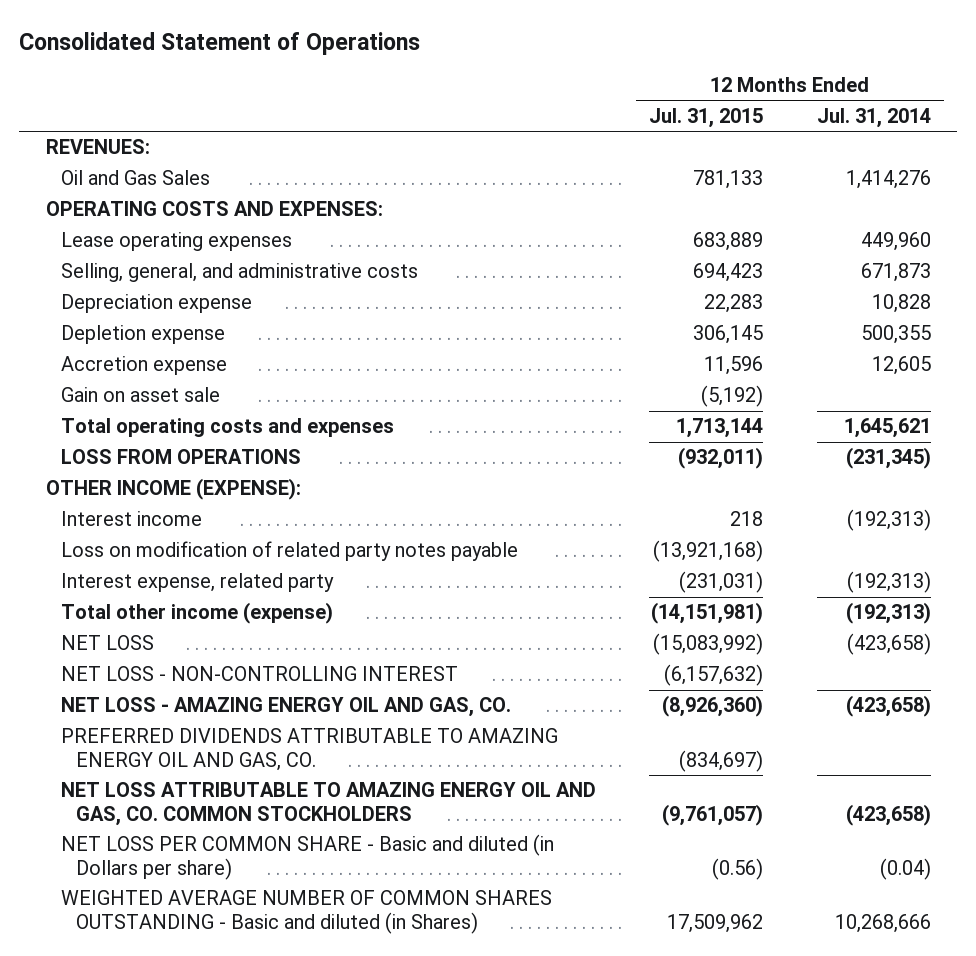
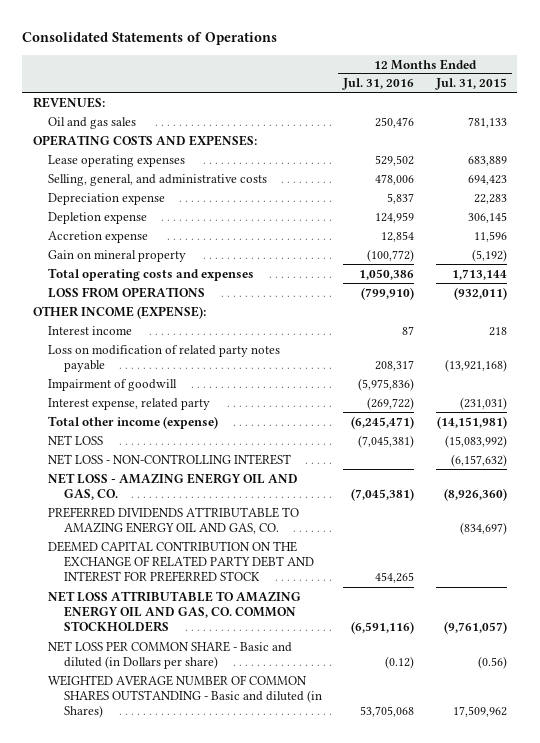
[18,31,420,55] Consolidated Statement of Operations -> [22,32,278,46] Consolidated Statements of Operations
[816,108,931,129] Jul. 31, 2014 -> none
none -> [342,78,415,91] Jul. 31, 2016
[60,170,210,186] Oil and Gas Sales -> [48,116,137,129] Oil and gas sales
[60,387,220,403] Gain on asset sale -> [48,249,187,262] Gain on mineral property
none -> [48,378,178,391] Impairment of goodwill
none -> [48,540,314,583] DEEMED CAPITAL CONTRIBUTION ON THE EXCHANGE OF RELATED PARTY DEBT AND INTEREST FOR PREFERRED STOCK

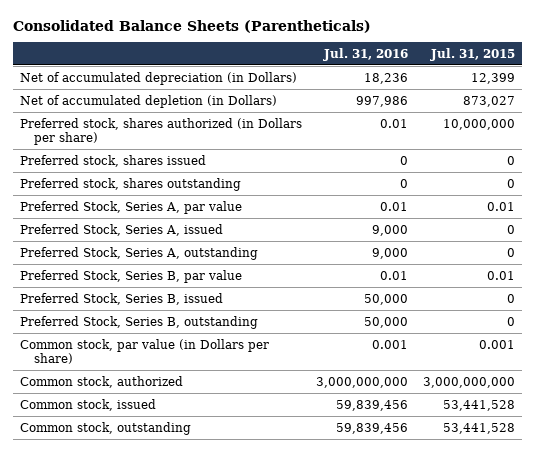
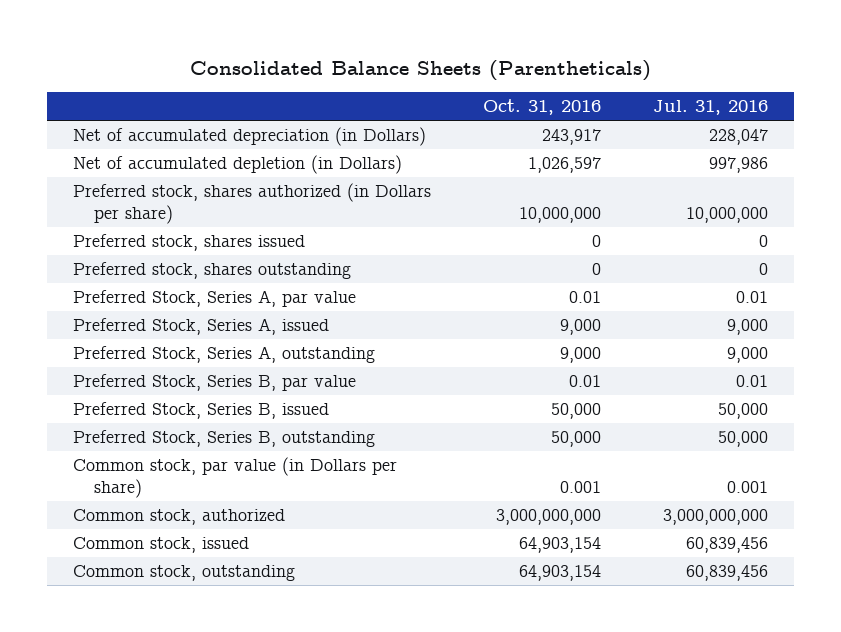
[429,47,515,61] Jul. 31, 2015 -> none
none -> [483,99,602,116] Oct. 31, 2016
[364,72,409,84] 18,236 -> [708,129,768,146] 228,047
[380,118,409,128] 0.01 -> [685,206,768,223] 10,000,000
[336,399,409,411] 59,839,456 -> [685,537,768,554] 60,839,456
[336,422,409,434] 59,839,456 -> [685,565,768,582] 60,839,456

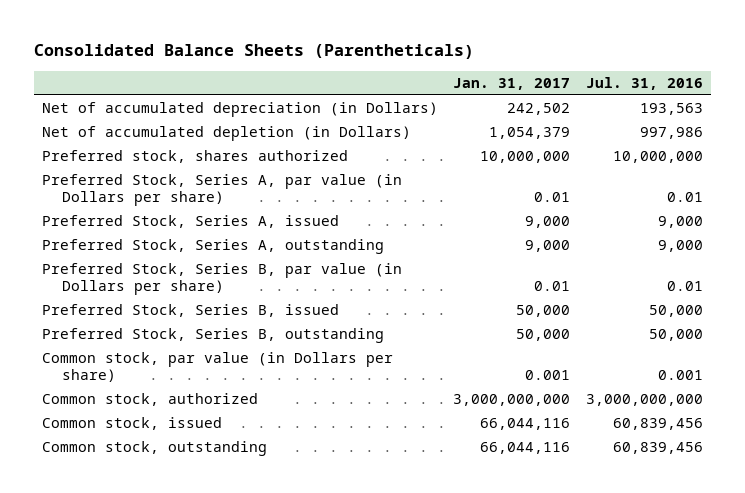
[483,99,602,116] Oct. 31, 2016 -> none
none -> [453,78,571,91] Jan. 31, 2017
[708,129,768,146] 228,047 -> [640,103,704,116] 193,563
[73,234,306,252] Preferred stock, shares issued -> none
[73,262,352,280] Preferred stock, shares outstanding -> none
[73,183,432,224] Preferred stock, shares authorized (in Dollars per share) -> [41,150,348,164] Preferred stock, shares authorized
[73,290,357,308] Preferred Stock, Series A, par value -> [41,174,402,206] Preferred Stock, Series A, par value (in Dollars per share)
[73,374,357,392] Preferred Stock, Series B, par value -> [41,263,402,295] Preferred Stock, Series B, par value (in Dollars per share)

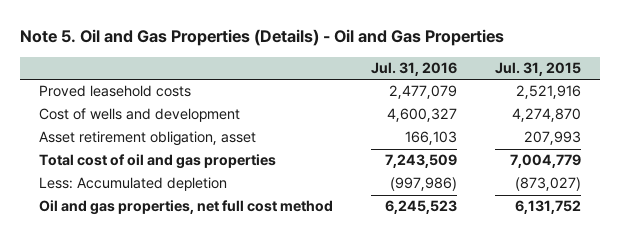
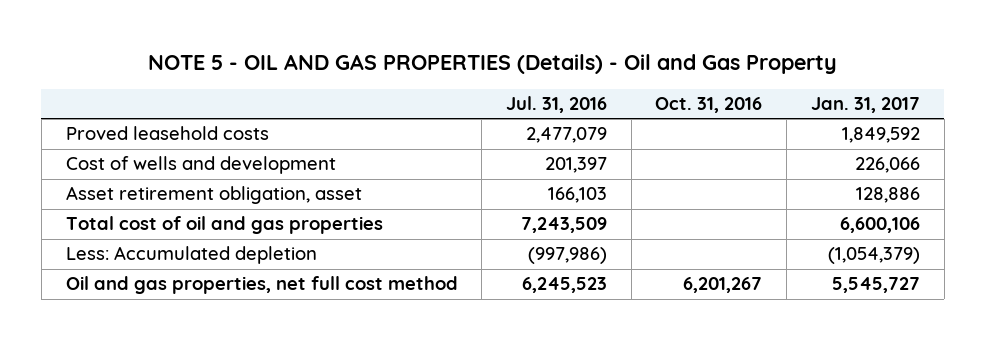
[19,29,504,47] Note 5. Oil and Gas Properties (Details) - Oil and Gas Properties -> [147,54,837,75] NOTE 5 - OIL AND GAS PROPERTIES (Details) - Oil and Gas Property
[494,61,581,76] Jul. 31, 2015 -> none
none -> [655,96,763,113] Oct. 31, 2016
none -> [810,96,920,113] Jan. 31, 2017
[386,108,457,123] 4,600,327 -> [544,157,607,174] 201,397

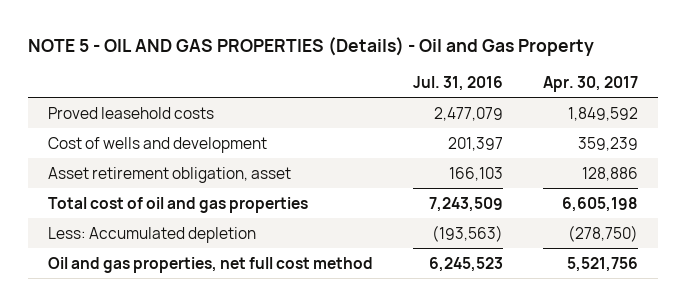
[655,96,763,113] Oct. 31, 2016 -> none
[810,96,920,113] Jan. 31, 2017 -> none
none -> [542,75,638,92] Apr. 30, 2017
[527,247,607,265] (997,986) -> [431,224,503,242] (193,563)

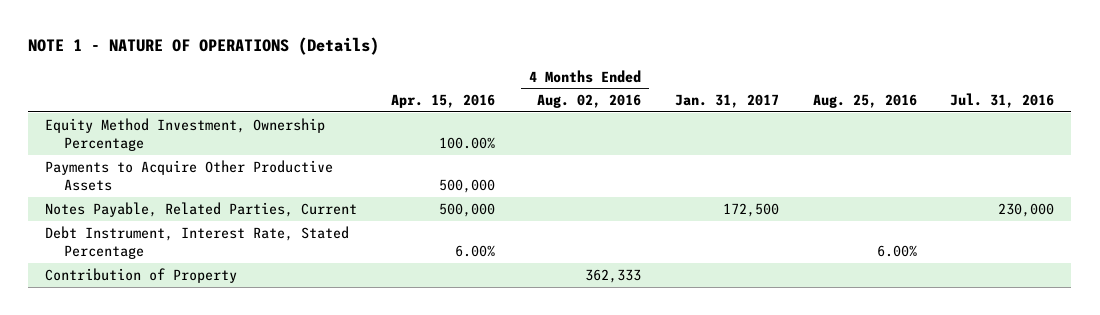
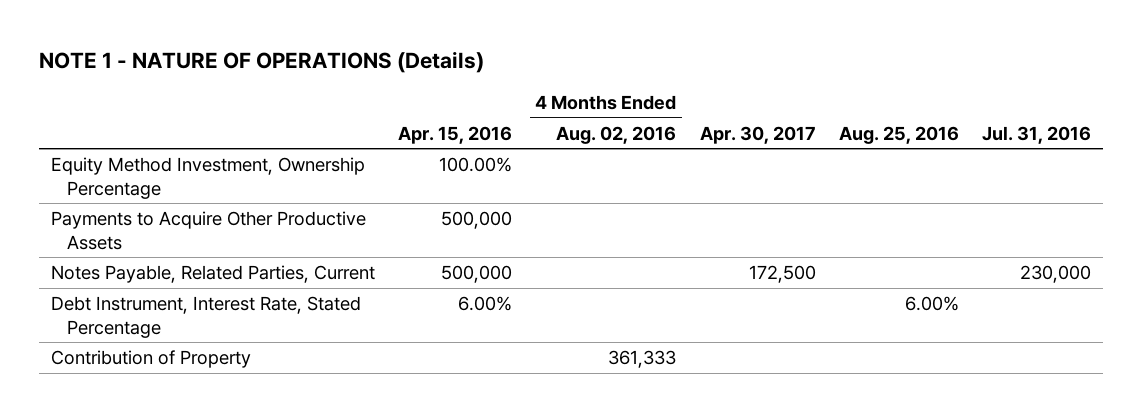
[674,94,779,109] Jan. 31, 2017 -> none
none -> [699,125,816,144] Apr. 30, 2017
[584,268,641,283] 362,333 -> [608,349,677,368] 361,333

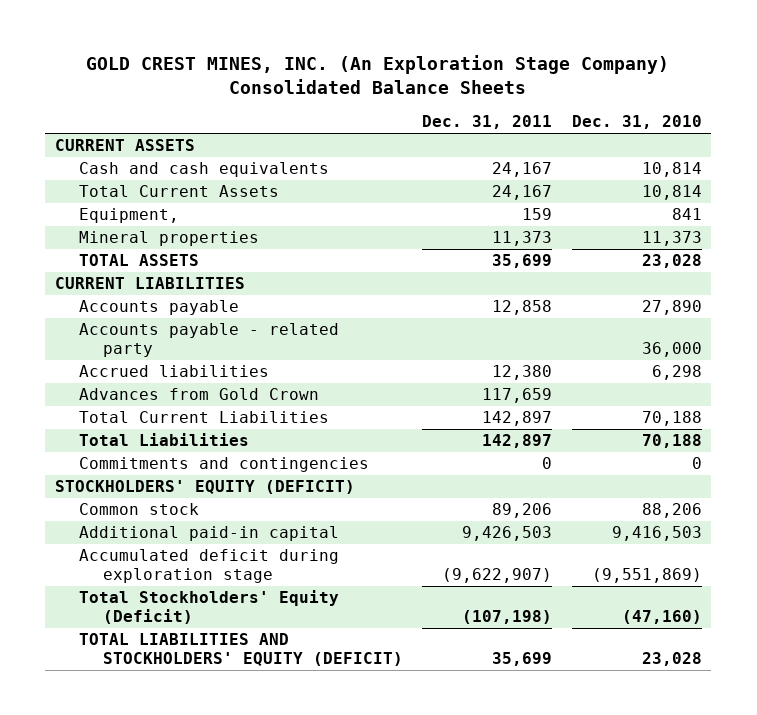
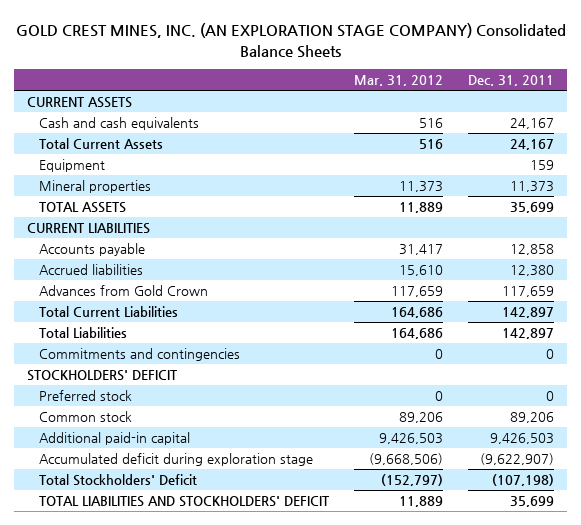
[86,54,670,95] GOLD CREST MINES, INC. (An Exploration Stage Company) Consolidated Balance Sheets -> [15,22,566,58] GOLD CREST MINES, INC. (AN EXPLORATION STAGE COMPANY) Consolidated Balance Sheets
[571,115,702,130] Dec. 31, 2010 -> none
none -> [354,75,444,87] Mar. 31, 2012
[79,208,180,224] Equipment, -> [39,159,106,173] Equipment
[79,323,340,358] Accounts payable - related party -> none
[54,480,355,495] STOCKHOLDERS' EQUITY (DEFICIT) -> [26,370,178,382] STOCKHOLDERS' DEFICIT
none -> [39,390,133,402] Preferred stock
[79,590,340,625] Total Stockholders' Equity (Deficit) -> [39,474,198,487] Total Stockholders' Deficit
[79,633,404,667] TOTAL LIABILITIES AND STOCKHOLDERS' EQUITY (DEFICIT) -> [39,496,331,508] TOTAL LIABILITIES AND STOCKHOLDERS' DEFICIT

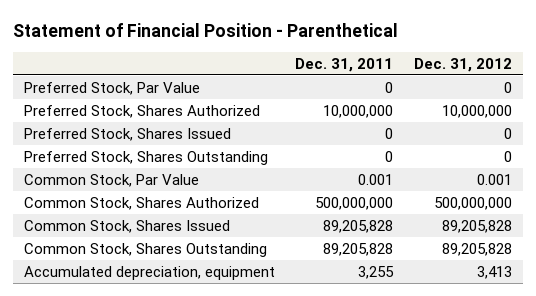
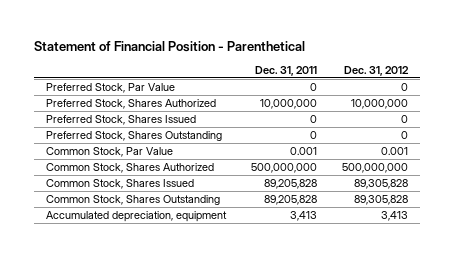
[442,219,513,233] 89,205,828 -> [353,178,408,189] 89,305,828
[442,242,513,256] 89,205,828 -> [353,194,408,205] 89,305,828
[358,265,395,279] 3,255 -> [290,210,318,221] 3,413

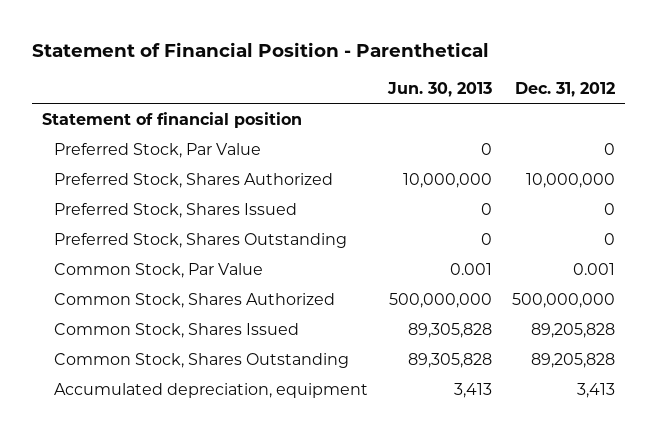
[255,66,318,77] Dec. 31, 2011 -> none
none -> [386,81,492,97] Jun. 30, 2013
none -> [42,111,303,128] Statement of financial position
[353,178,408,189] 89,305,828 -> [530,322,615,338] 89,205,828
[353,194,408,205] 89,305,828 -> [530,352,615,368] 89,205,828

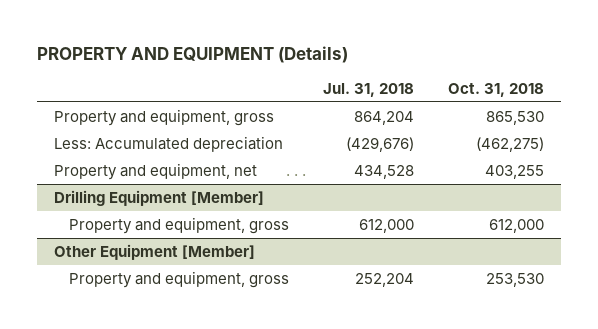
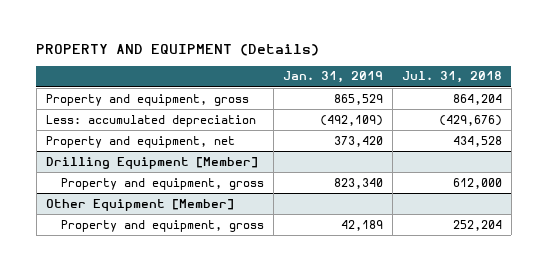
[447,82,544,97] Oct. 31, 2018 -> none
none -> [282,71,383,84] Jan. 31, 2019
[53,135,283,152] Less: Accumulated depreciation -> [45,114,256,127] Less: accumulated depreciation

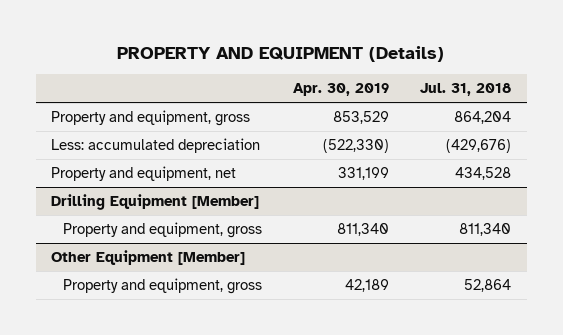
[282,71,383,84] Jan. 31, 2019 -> none
none -> [293,83,390,97] Apr. 30, 2019
[452,177,502,189] 612,000 -> [459,223,512,237] 811,340
[452,219,502,231] 252,204 -> [464,279,512,293] 52,864

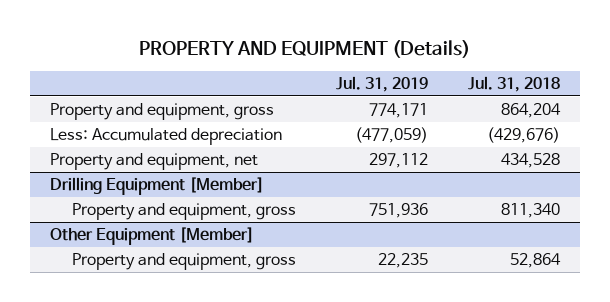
[293,83,390,97] Apr. 30, 2019 -> none
none -> [336,76,429,93] Jul. 31, 2019
[51,138,261,154] Less: accumulated depreciation -> [50,128,283,146] Less: Accumulated depreciation

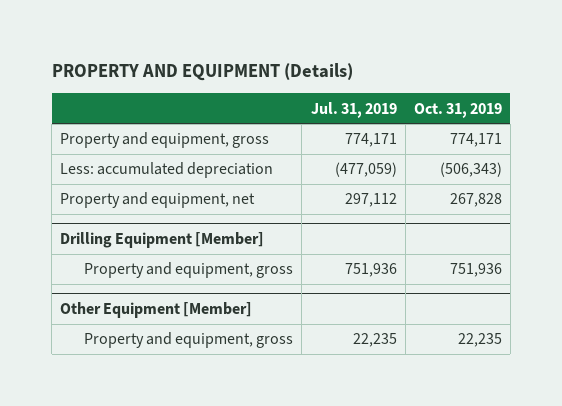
[468,76,561,93] Jul. 31, 2018 -> none
none -> [413,102,502,118] Oct. 31, 2019
[50,128,283,146] Less: Accumulated depreciation -> [60,162,274,179] Less: accumulated depreciation

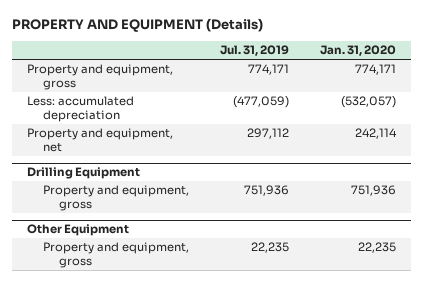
[413,102,502,118] Oct. 31, 2019 -> none
none -> [319,44,396,56] Jan. 31, 2020
[60,232,265,249] Drilling Equipment [Member] -> [27,167,141,180] Drilling Equipment
[60,302,253,319] Other Equipment [Member] -> [27,224,130,237] Other Equipment

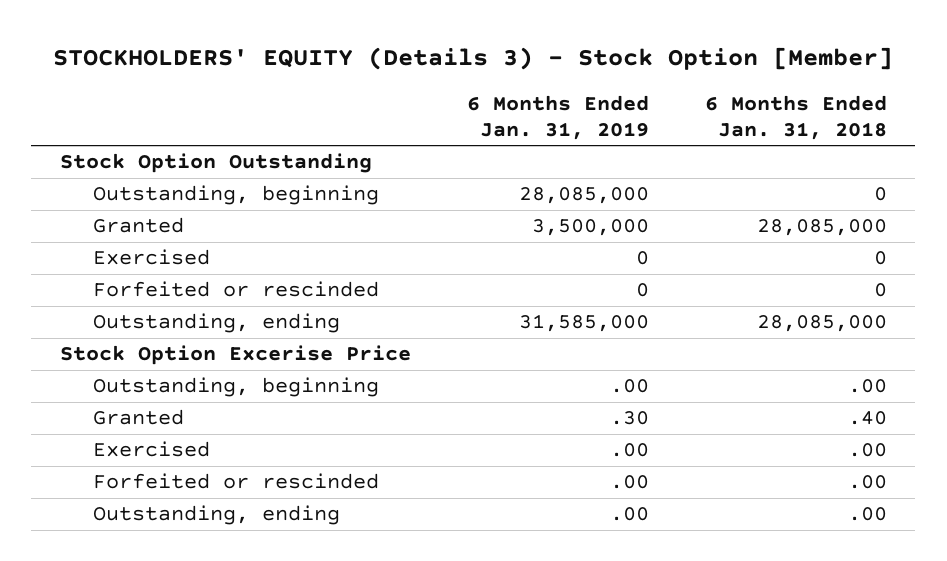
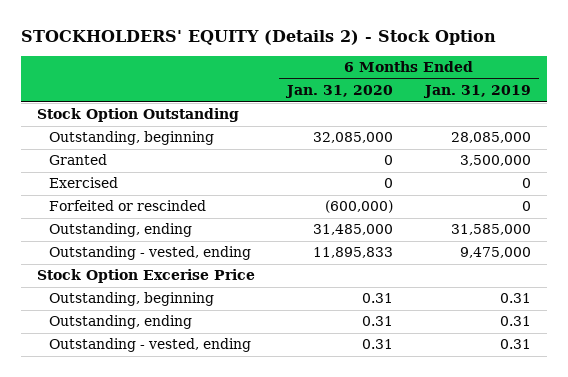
[53,47,894,71] STOCKHOLDERS' EQUITY (Details 3) - Stock Option [Member] -> [20,30,496,46] STOCKHOLDERS' EQUITY (Details 2) - Stock Option
[705,94,888,140] 6 Months Ended Jan. 31, 2018 -> none
none -> [285,85,394,99] Jan. 31, 2020
none -> [49,246,252,261] Outstanding - vested, ending
[92,409,184,426] Granted -> none
[92,441,210,458] Exercised -> none
[92,473,379,490] Forfeited or rescinded -> none
[609,379,649,394] .00 -> [500,293,532,304] 0.31
[609,507,649,522] .00 -> [500,316,532,327] 0.31
none -> [49,338,252,353] Outstanding - vested, ending

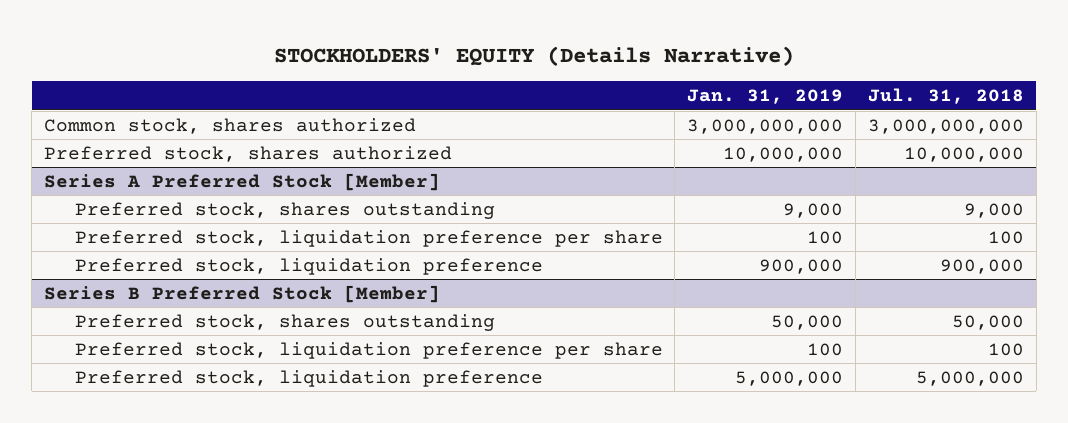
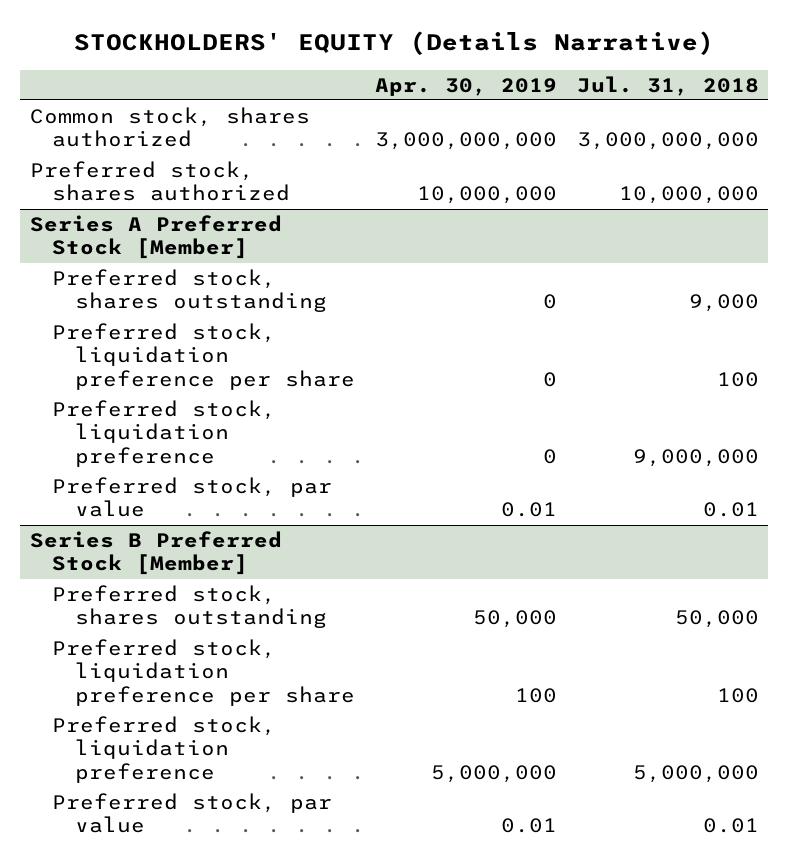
[687,89,844,105] Jan. 31, 2019 -> none
none -> [374,77,557,96] Apr. 30, 2019
[939,258,1024,274] 900,000 -> [632,449,759,468] 9,000,000
none -> [52,476,333,518] Preferred stock, par value
none -> [52,792,333,834] Preferred stock, par value

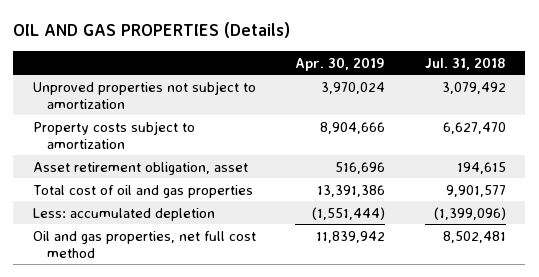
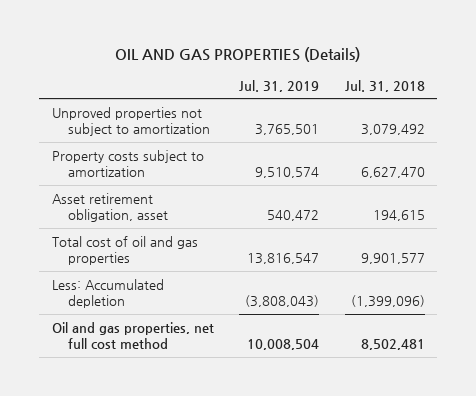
[295,56,386,71] Apr. 30, 2019 -> none
none -> [239,79,320,92] Jul. 31, 2019
[32,207,215,221] Less: accumulated depletion -> [51,278,164,309] Less: Accumulated depletion

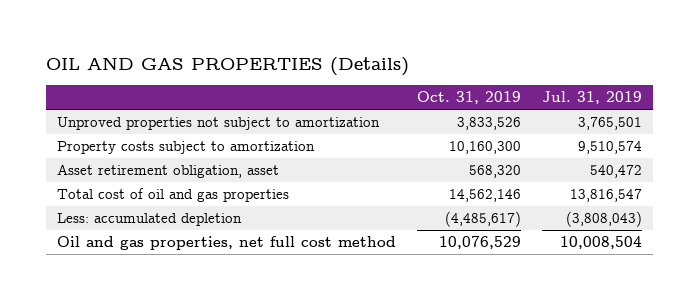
[344,79,425,92] Jul. 31, 2018 -> none
none -> [417,91,522,105] Oct. 31, 2019
[51,278,164,309] Less: Accumulated depletion -> [56,213,242,227] Less: accumulated depletion

